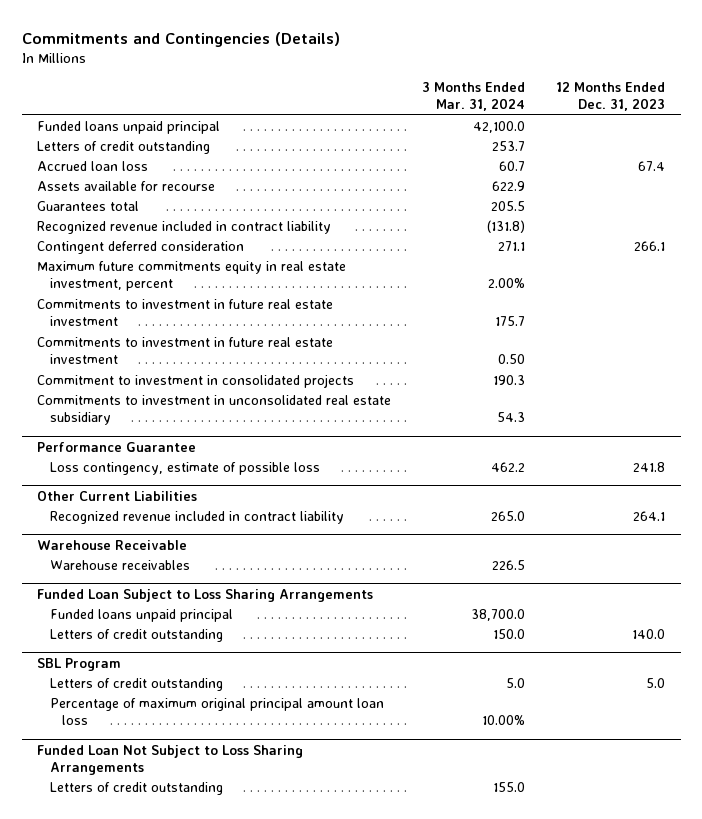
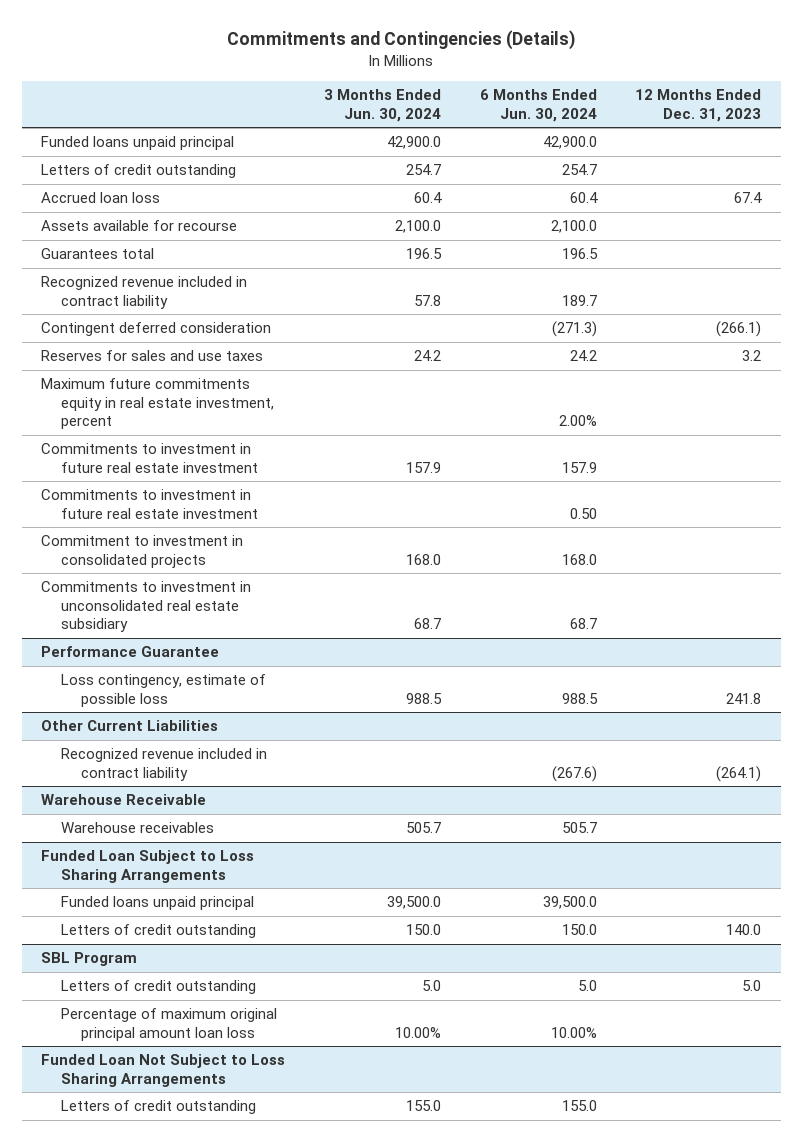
[422,82,526,112] 3 Months Ended Mar. 31, 2024 -> none
none -> [323,89,441,122] 3 Months Ended Jun. 30, 2024
none -> [479,89,597,122] 6 Months Ended Jun. 30, 2024
[634,241,666,252] 266.1 -> [716,321,762,338] (266.1)
none -> [41,350,264,362] Reserves for sales and use taxes
[633,511,666,522] 264.1 -> [716,765,762,782] (264.1)

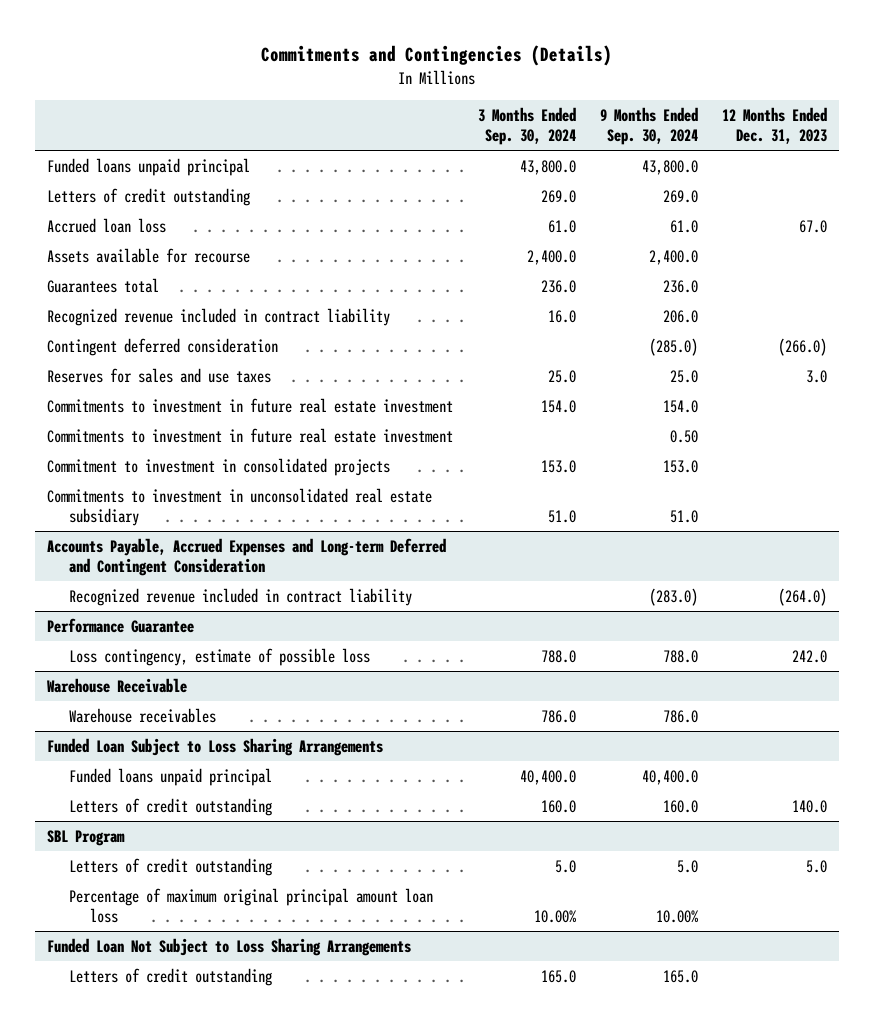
[323,89,441,122] 3 Months Ended Jun. 30, 2024 -> none
[479,89,597,122] 6 Months Ended Jun. 30, 2024 -> none
none -> [477,107,576,146] 3 Months Ended Sep. 30, 2024
none -> [599,107,698,146] 9 Months Ended Sep. 30, 2024
[734,192,763,204] 67.4 -> [799,219,828,233] 67.0
[41,378,275,430] Maximum future commitments equity in real estate investment, percent -> none
[716,321,762,338] (266.1) -> [778,337,828,356] (266.0)
[742,350,762,362] 3.2 -> [806,369,828,383] 3.0
none -> [47,537,447,576] Accounts Payable, Accrued Expenses and Long-term Deferred and Contingent Consideration
none -> [68,587,412,606] Recognized revenue included in contract liability
[41,720,219,732] Other Current Liabilities -> none
[61,748,268,781] Recognized revenue included in contract liability -> none
[726,692,762,704] 241.8 -> [792,649,828,663] 242.0

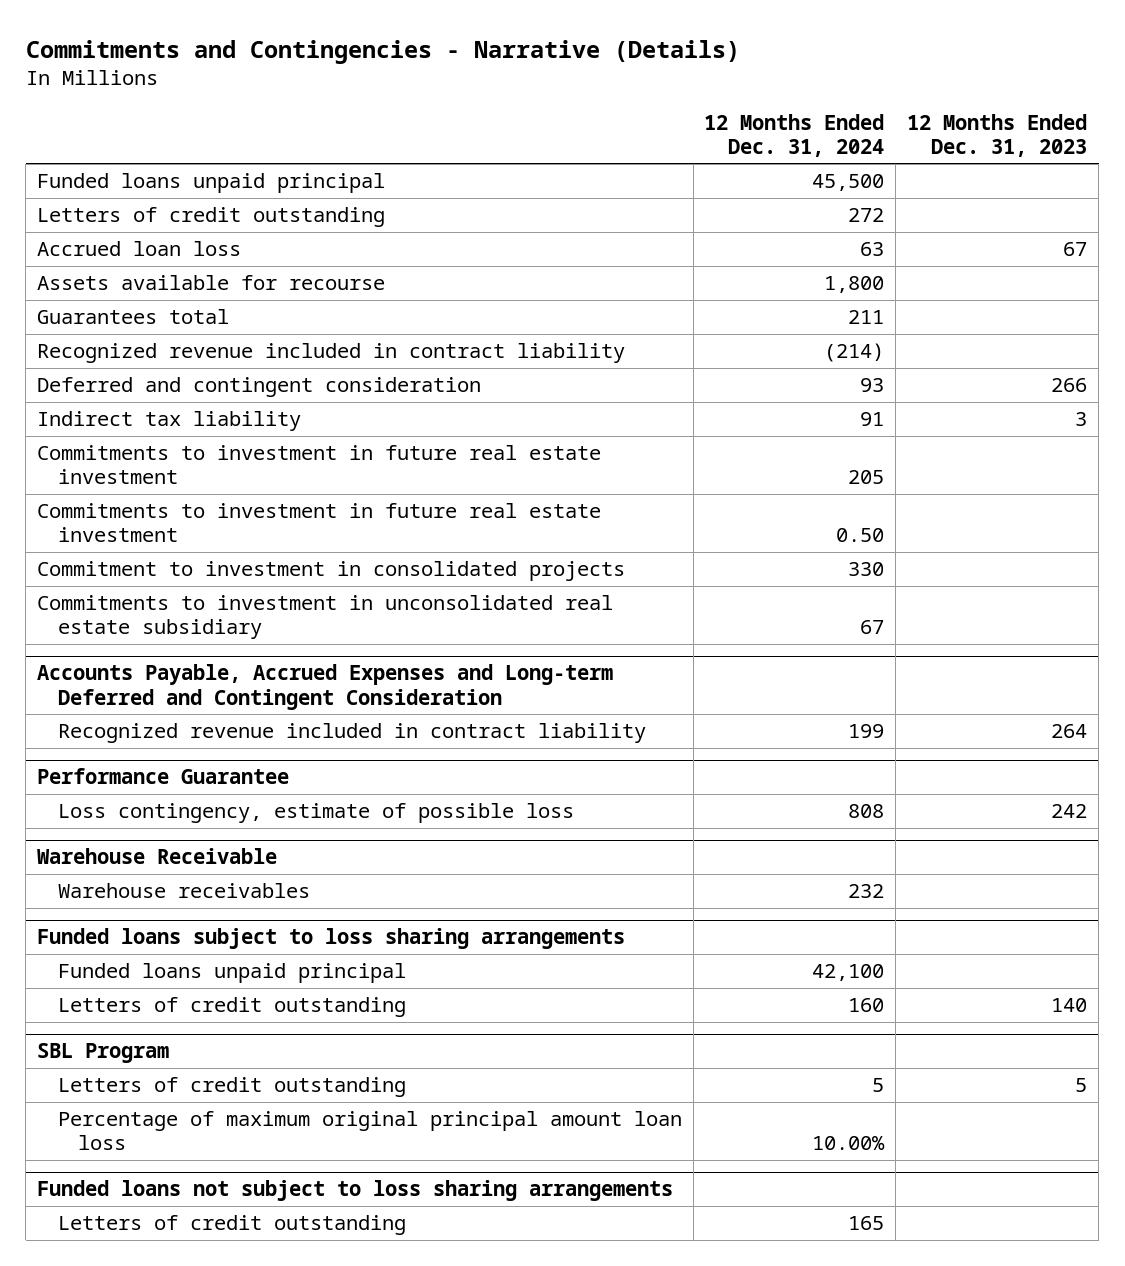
[261,44,613,66] Commitments and Contingencies (Details) -> [25,39,740,64] Commitments and Contingencies - Narrative (Details)
[477,107,576,146] 3 Months Ended Sep. 30, 2024 -> none
[599,107,698,146] 9 Months Ended Sep. 30, 2024 -> none
none -> [704,113,885,157] 12 Months Ended Dec. 31, 2024
[799,219,828,233] 67.0 -> [1063,242,1088,257] 67
[47,367,272,383] Reserves for sales and use taxes -> none
[47,337,279,356] Contingent deferred consideration -> [37,377,482,398] Deferred and contingent consideration
[778,337,828,356] (266.0) -> [1051,378,1088,393] 266
none -> [37,411,302,432] Indirect tax liability
[778,587,828,606] (264.0) -> [1051,724,1088,739] 264
[792,649,828,663] 242.0 -> [1051,804,1088,819] 242
[47,737,384,756] Funded Loan Subject to Loss Sharing Arrangements -> [37,928,626,950] Funded loans subject to loss sharing arrangements
[792,799,828,813] 140.0 -> [1051,998,1088,1013] 140
[806,859,828,873] 5.0 -> [1075,1078,1088,1093] 5
[47,937,412,956] Funded Loan Not Subject to Loss Sharing Arrangements -> [37,1180,674,1202] Funded loans not subject to loss sharing arrangements

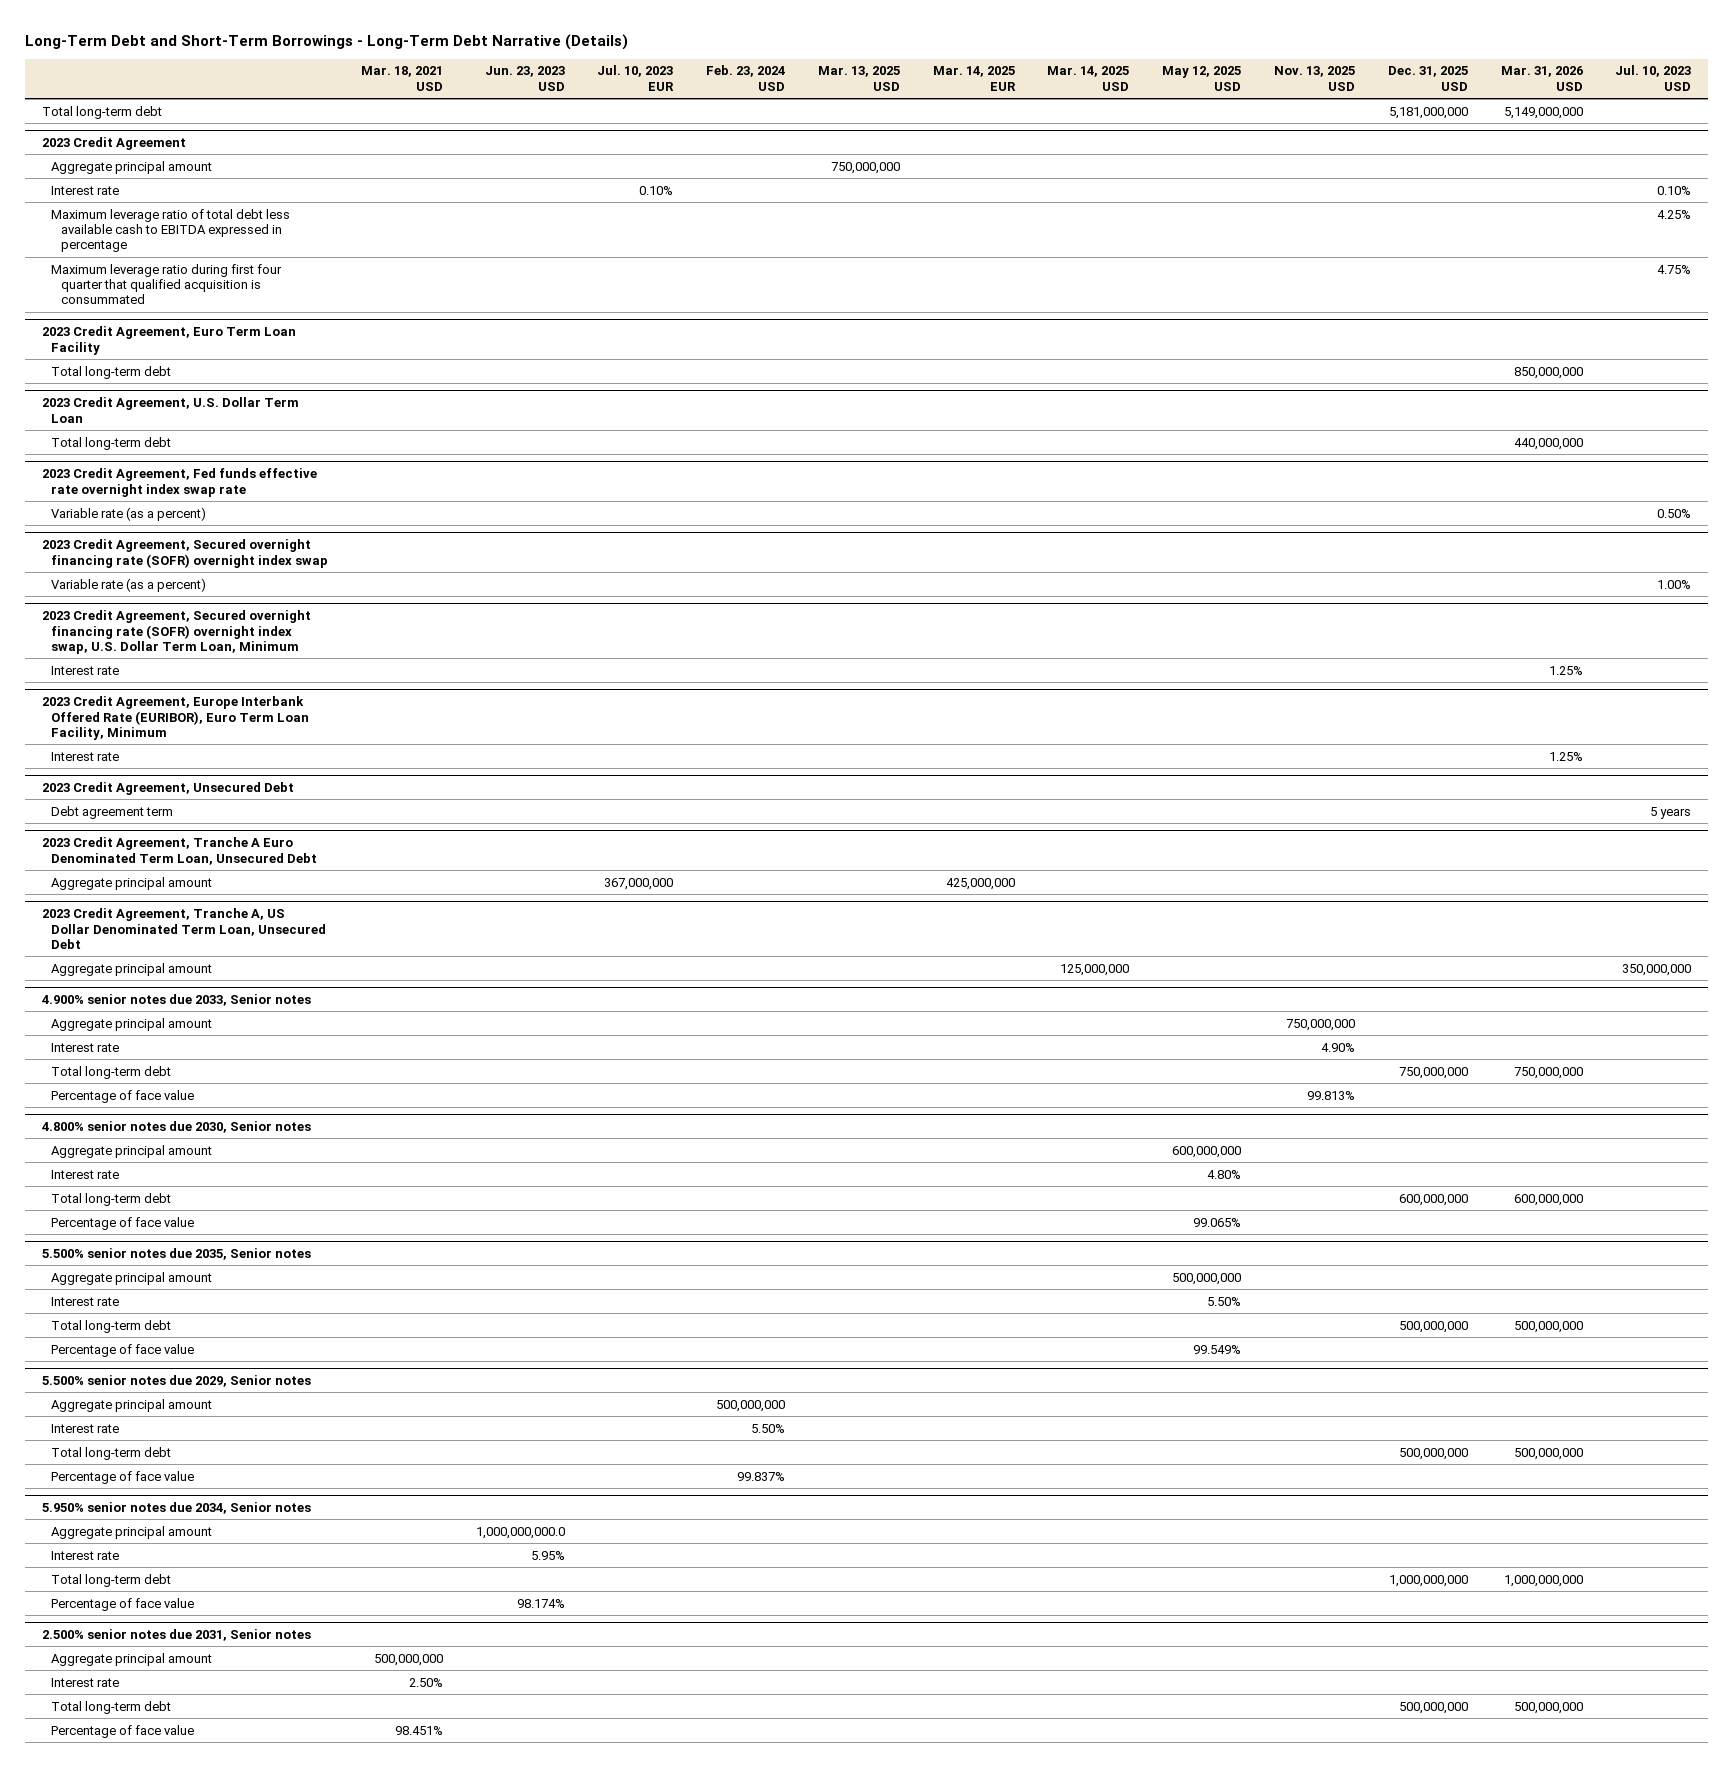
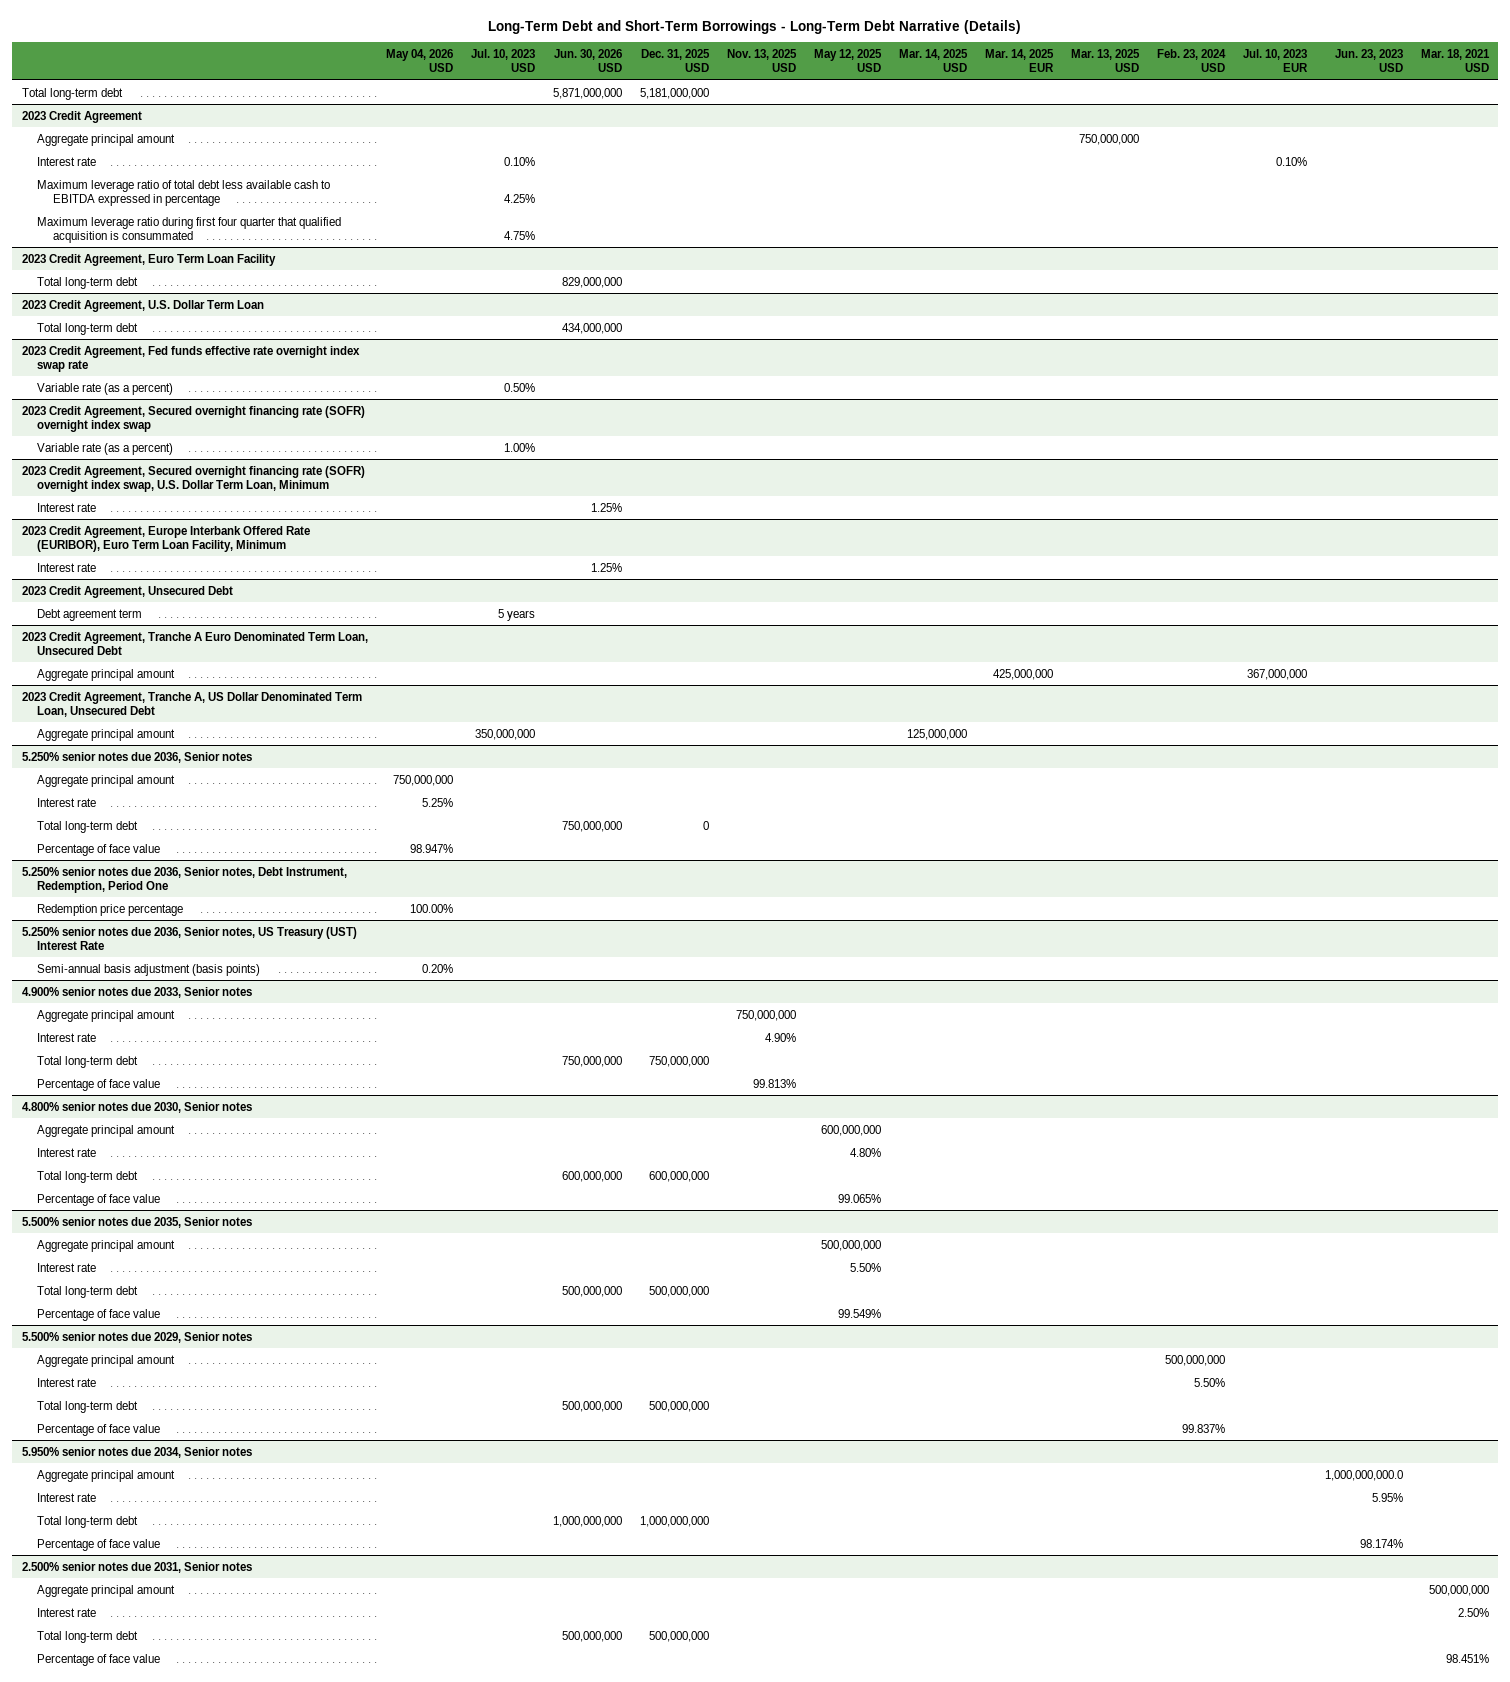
[1500,66,1583,91] Mar. 31, 2026 USD -> none
none -> [385,49,453,73] May 04, 2026 USD
none -> [553,49,622,73] Jun. 30, 2026 USD
none -> [21,751,252,763] 5.250% senior notes due 2036, Senior notes
none -> [37,774,176,787] Aggregate principal amount
none -> [37,797,97,807] Interest rate
none -> [37,820,139,833] Total long-term debt
none -> [37,843,161,856] Percentage of face value
none -> [21,866,347,893] 5.250% senior notes due 2036, Senior notes, Debt Instrument, Redemption, Period One
none -> [37,903,184,916] Redemption price percentage
none -> [21,926,357,950] 5.250% senior notes due 2036, Senior notes, US Treasury (UST) Interest Rate
none -> [37,963,261,976] Semi-annual basis adjustment (basis points)

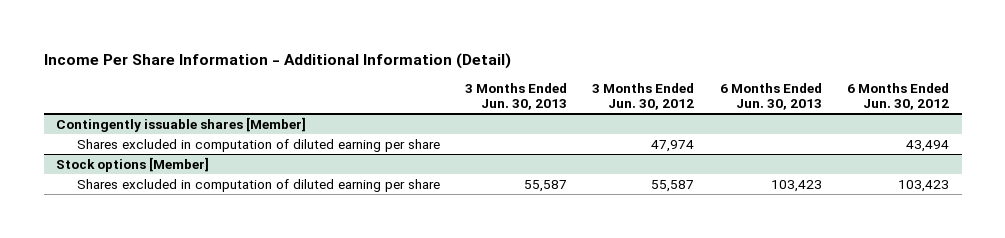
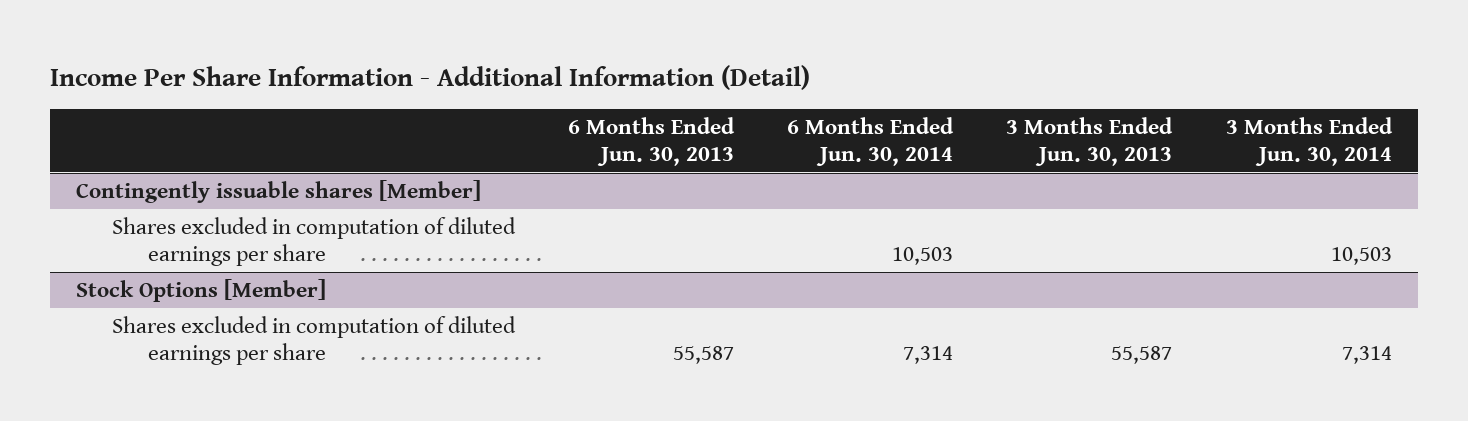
[592,82,695,110] 3 Months Ended Jun. 30, 2012 -> none
[846,82,949,110] 6 Months Ended Jun. 30, 2012 -> none
none -> [787,116,955,167] 6 Months Ended Jun. 30, 2014
none -> [1225,116,1393,167] 3 Months Ended Jun. 30, 2014
[76,138,440,152] Shares excluded in computation of diluted earning per share -> [112,216,517,267] Shares excluded in computation of diluted earnings per share
[56,156,210,172] Stock options [Member] -> [76,278,327,302] Stock Options [Member]
[76,178,440,192] Shares excluded in computation of diluted earning per share -> [112,315,517,366] Shares excluded in computation of diluted earnings per share
[770,179,822,192] 103,423 -> [673,346,735,365] 55,587

